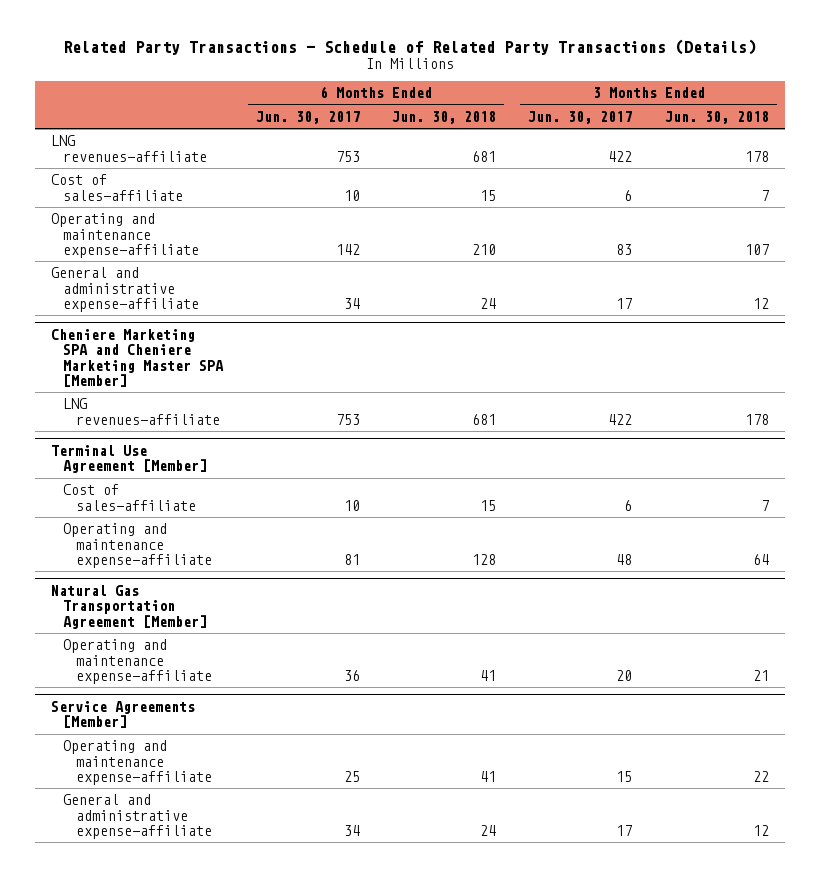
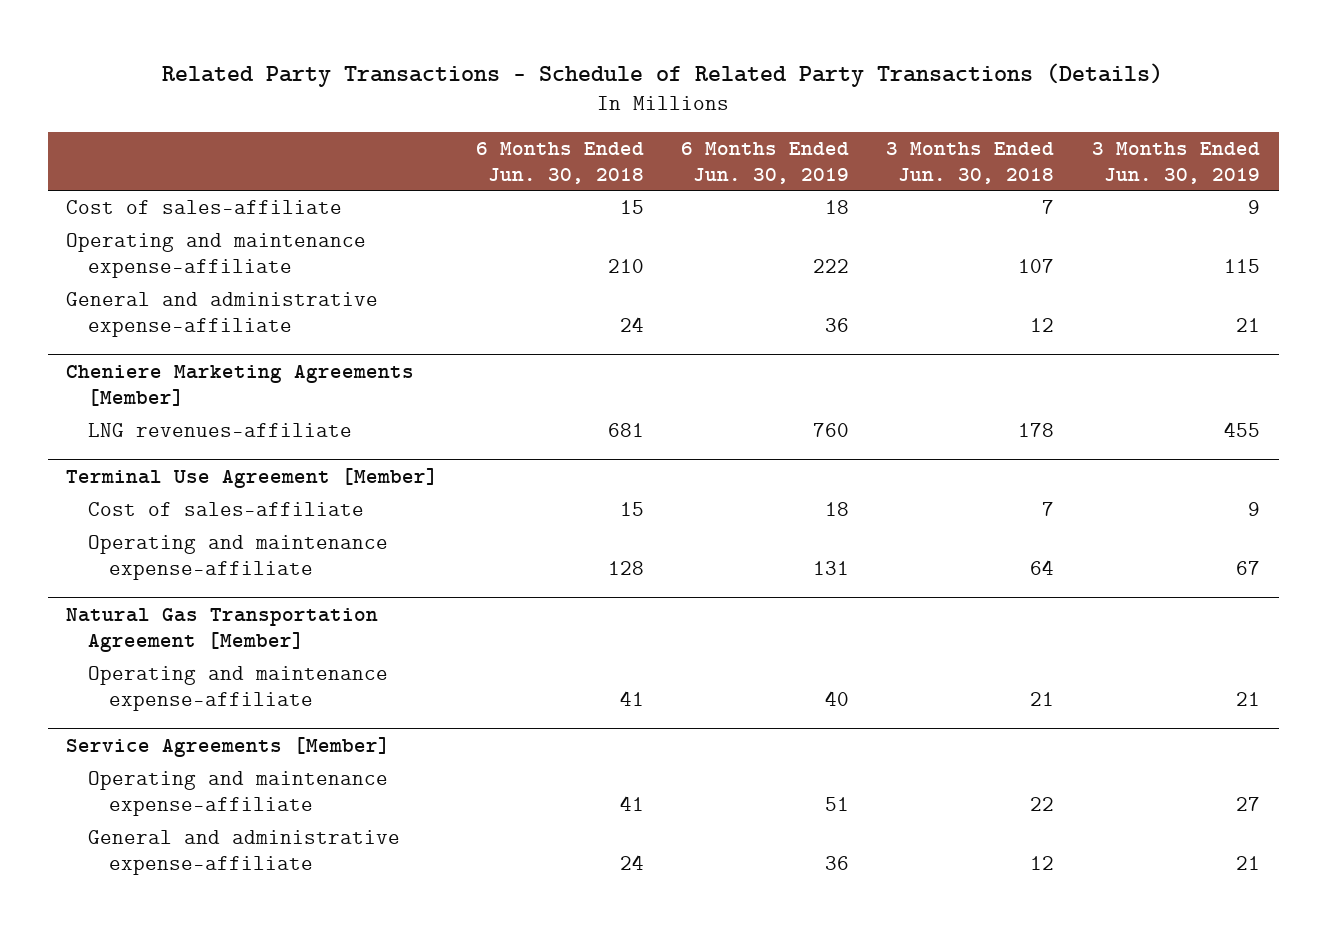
[255,110,360,124] Jun. 30, 2017 -> none
[528,110,633,124] Jun. 30, 2017 -> none
none -> [681,141,850,184] 6 Months Ended Jun. 30, 2019
none -> [1091,141,1260,184] 3 Months Ended Jun. 30, 2019
[51,135,208,162] LNG revenues-affiliate -> none
[51,328,225,387] Cheniere Marketing SPA and Cheniere Marketing Master SPA [Member] -> [66,364,415,406] Cheniere Marketing Agreements [Member]

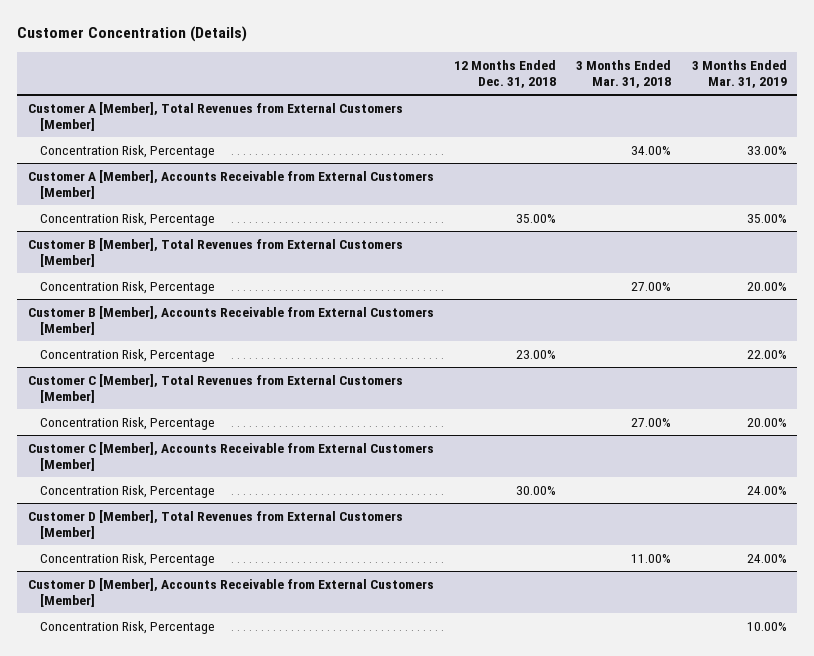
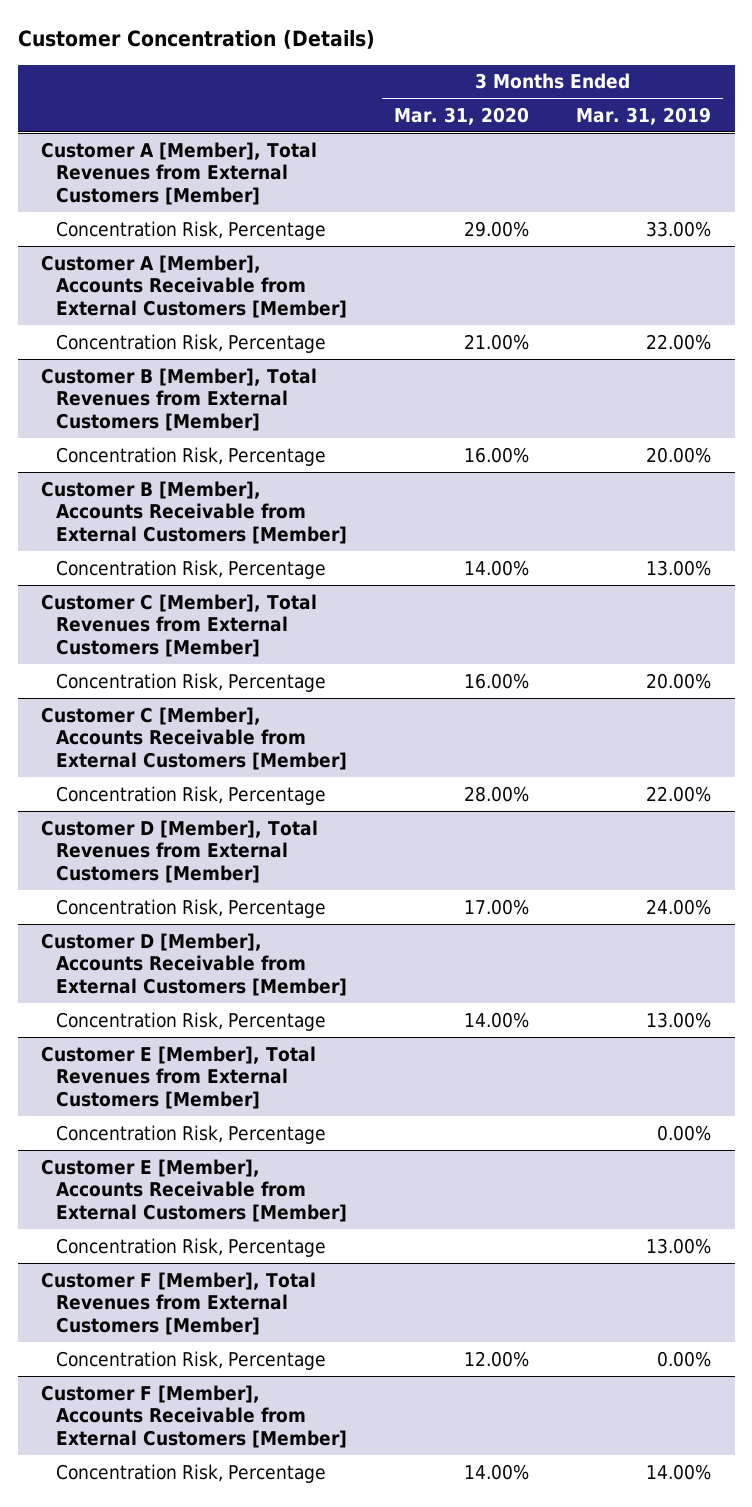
[453,59,556,88] 12 Months Ended Dec. 31, 2018 -> none
[576,59,672,88] 3 Months Ended Mar. 31, 2018 -> none
none -> [394,106,530,125] Mar. 31, 2020
[746,213,787,223] 35.00% -> [646,333,712,350] 22.00%
[746,349,787,359] 22.00% -> [646,559,712,576] 13.00%
[746,485,787,495] 24.00% -> [646,785,712,802] 22.00%
[746,621,787,631] 10.00% -> [646,1011,712,1028] 13.00%
none -> [41,1045,317,1110] Customer E [Member], Total Revenues from External Customers [Member]
none -> [56,1124,327,1144] Concentration Risk, Percentage
none -> [41,1158,348,1223] Customer E [Member], Accounts Receivable from External Customers [Member]
none -> [56,1237,327,1257] Concentration Risk, Percentage
none -> [41,1271,317,1336] Customer F [Member], Total Revenues from External Customers [Member]
none -> [56,1350,327,1370] Concentration Risk, Percentage
none -> [41,1384,348,1449] Customer F [Member], Accounts Receivable from External Customers [Member]
none -> [56,1463,327,1483] Concentration Risk, Percentage

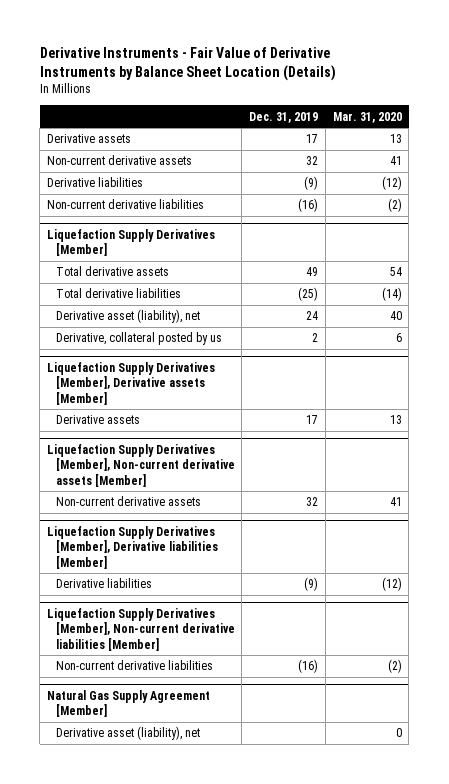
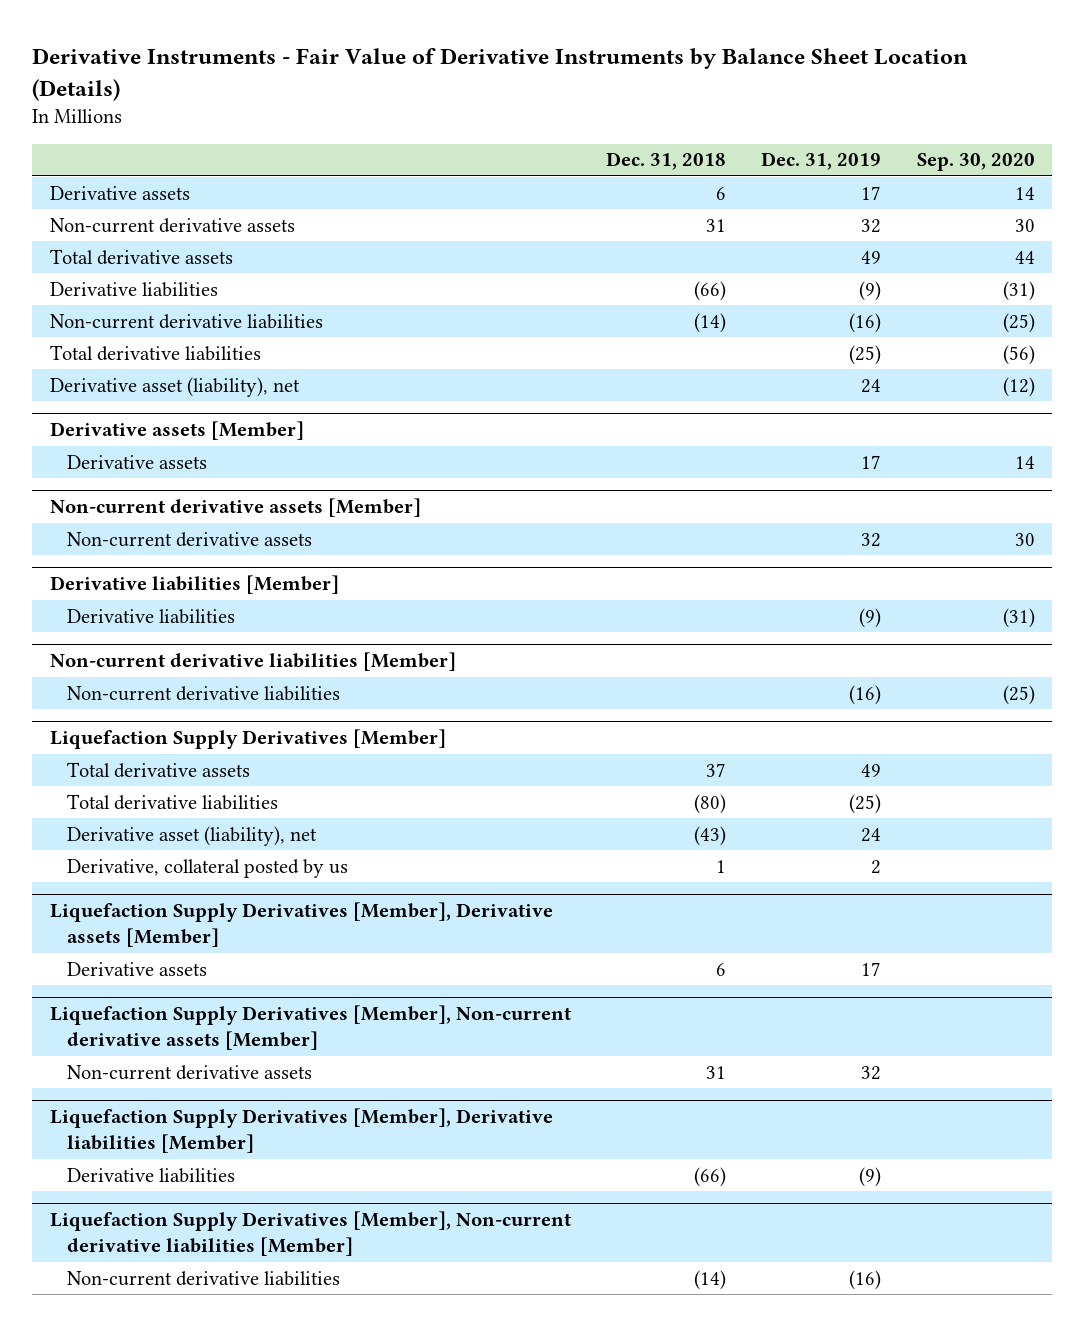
[332,111,402,123] Mar. 31, 2020 -> none
none -> [606,152,727,171] Dec. 31, 2018
none -> [916,153,1035,172] Sep. 30, 2020
none -> [49,248,233,265] Total derivative assets
none -> [49,344,261,361] Total derivative liabilities
none -> [49,376,300,397] Derivative asset (liability), net
none -> [49,421,304,441] Derivative assets [Member]
none -> [67,454,208,469] Derivative assets
none -> [49,498,421,518] Non-current derivative assets [Member]
none -> [67,531,313,547] Non-current derivative assets
none -> [49,575,339,595] Derivative liabilities [Member]
none -> [67,608,236,624] Derivative liabilities
none -> [49,652,456,672] Non-current derivative liabilities [Member]
none -> [67,685,341,701] Non-current derivative liabilities
[46,689,210,718] Natural Gas Supply Agreement [Member] -> none
[55,726,200,741] Derivative asset (liability), net -> none

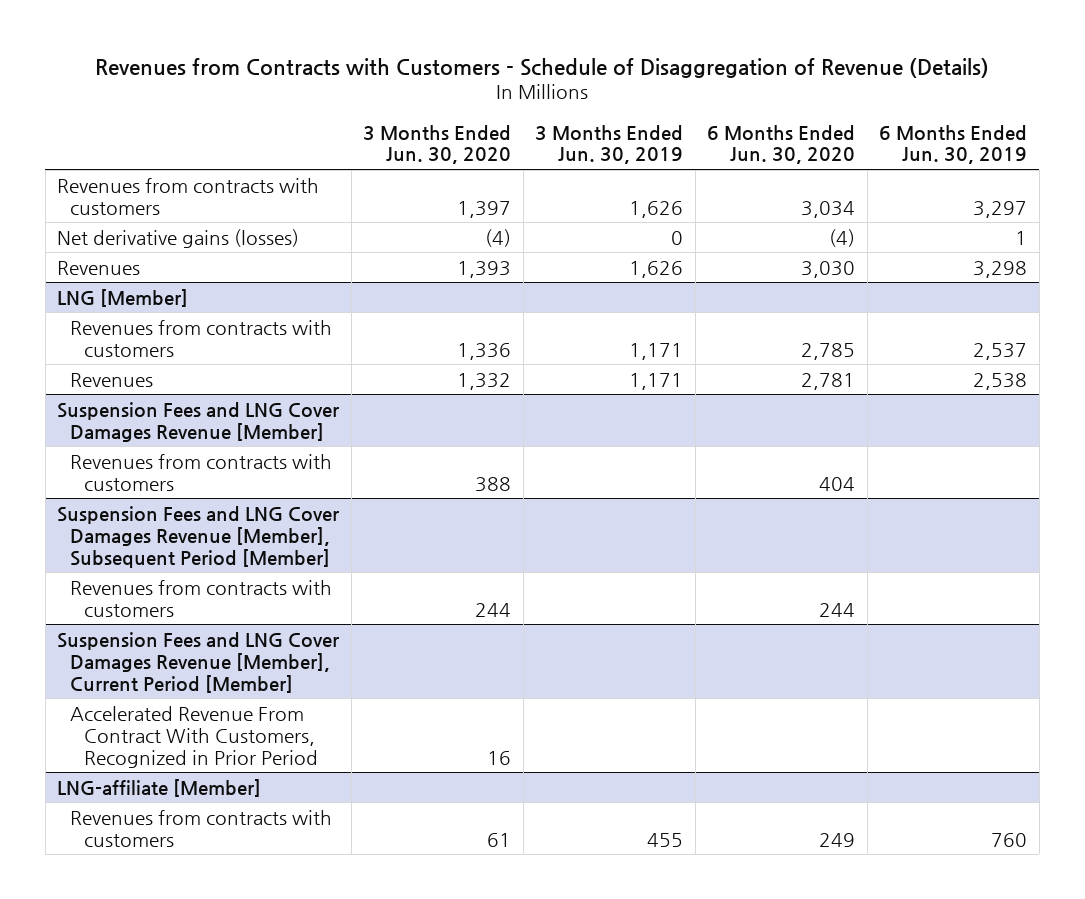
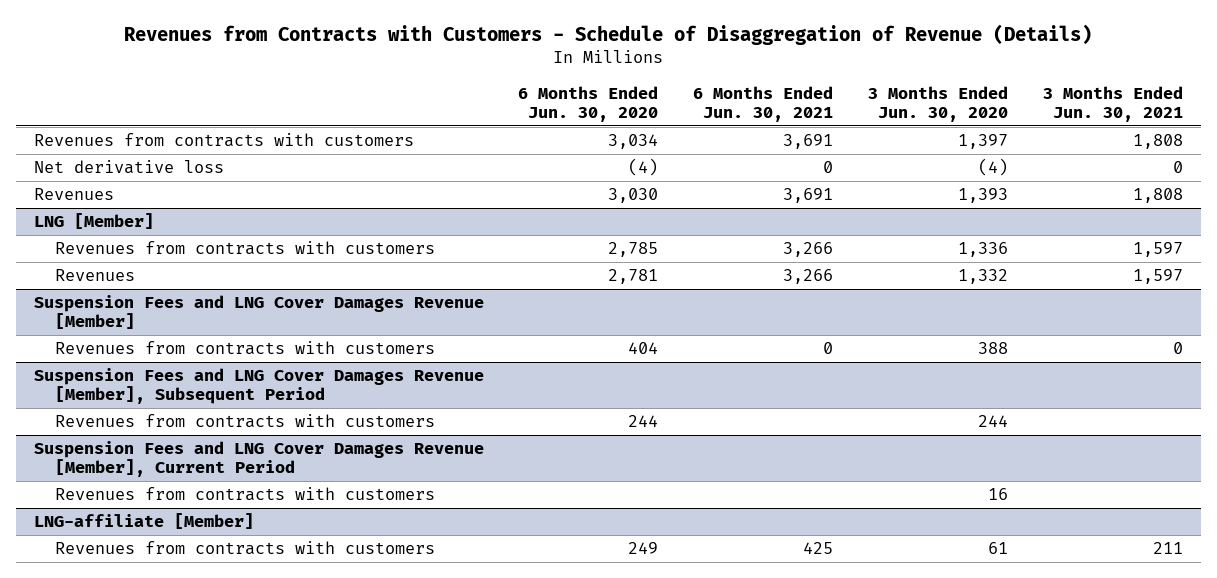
[535,124,684,165] 3 Months Ended Jun. 30, 2019 -> none
[879,124,1028,165] 6 Months Ended Jun. 30, 2019 -> none
none -> [693,86,834,123] 6 Months Ended Jun. 30, 2021
none -> [1043,86,1184,123] 3 Months Ended Jun. 30, 2021
[57,228,300,248] Net derivative gains (losses) -> [33,160,224,175] Net derivative loss
[57,505,340,568] Suspension Fees and LNG Cover Damages Revenue [Member], Subsequent Period [Member] -> [33,368,484,405] Suspension Fees and LNG Cover Damages Revenue [Member], Subsequent Period
[70,705,318,768] Accelerated Revenue From Contract With Customers, Recognized in Prior Period -> none
[57,631,340,693] Suspension Fees and LNG Cover Damages Revenue [Member], Current Period [Member] -> [33,441,484,478] Suspension Fees and LNG Cover Damages Revenue [Member], Current Period
none -> [54,487,435,502] Revenues from contracts with customers

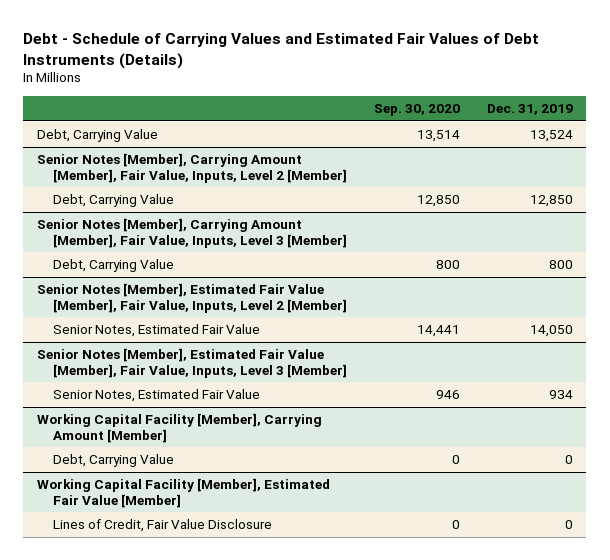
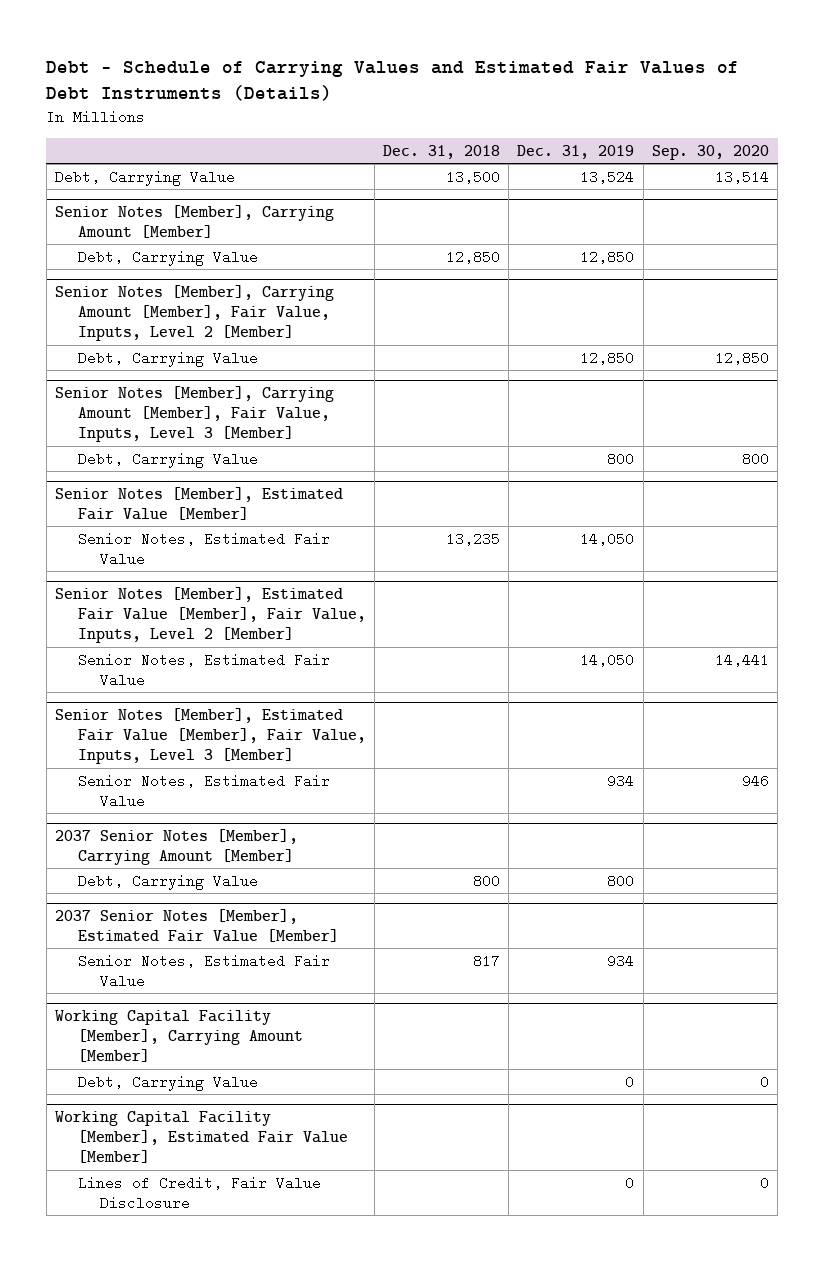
none -> [383,145,501,160] Dec. 31, 2018
none -> [55,204,335,239] Senior Notes [Member], Carrying Amount [Member]
none -> [77,249,258,266] Debt, Carrying Value
none -> [55,486,344,521] Senior Notes [Member], Estimated Fair Value [Member]
none -> [77,531,330,566] Senior Notes, Estimated Fair Value
none -> [55,828,299,866] 2037 Senior Notes [Member], Carrying Amount [Member]
none -> [77,873,258,890] Debt, Carrying Value
none -> [55,908,339,943] 2037 Senior Notes [Member], Estimated Fair Value [Member]
none -> [77,953,330,988] Senior Notes, Estimated Fair Value

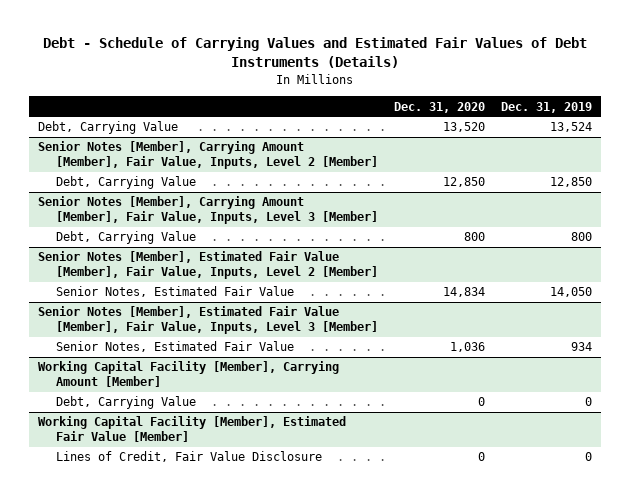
[383,145,501,160] Dec. 31, 2018 -> none
[651,145,769,161] Sep. 30, 2020 -> none
none -> [394,101,486,113] Dec. 31, 2020
[55,204,335,239] Senior Notes [Member], Carrying Amount [Member] -> none
[77,249,258,266] Debt, Carrying Value -> none
[55,486,344,521] Senior Notes [Member], Estimated Fair Value [Member] -> none
[77,531,330,566] Senior Notes, Estimated Fair Value -> none
[55,828,299,866] 2037 Senior Notes [Member], Carrying Amount [Member] -> none
[77,873,258,890] Debt, Carrying Value -> none
[55,908,339,943] 2037 Senior Notes [Member], Estimated Fair Value [Member] -> none
[77,953,330,988] Senior Notes, Estimated Fair Value -> none

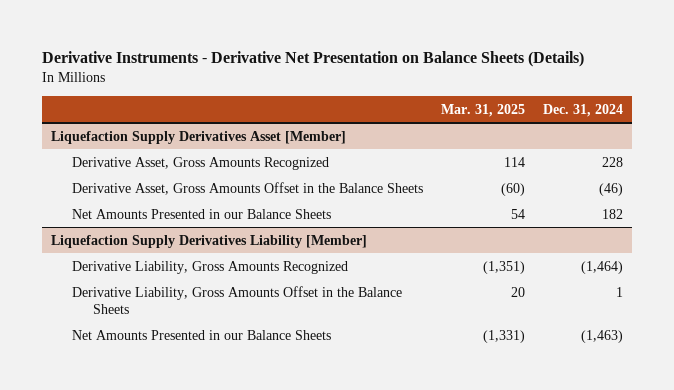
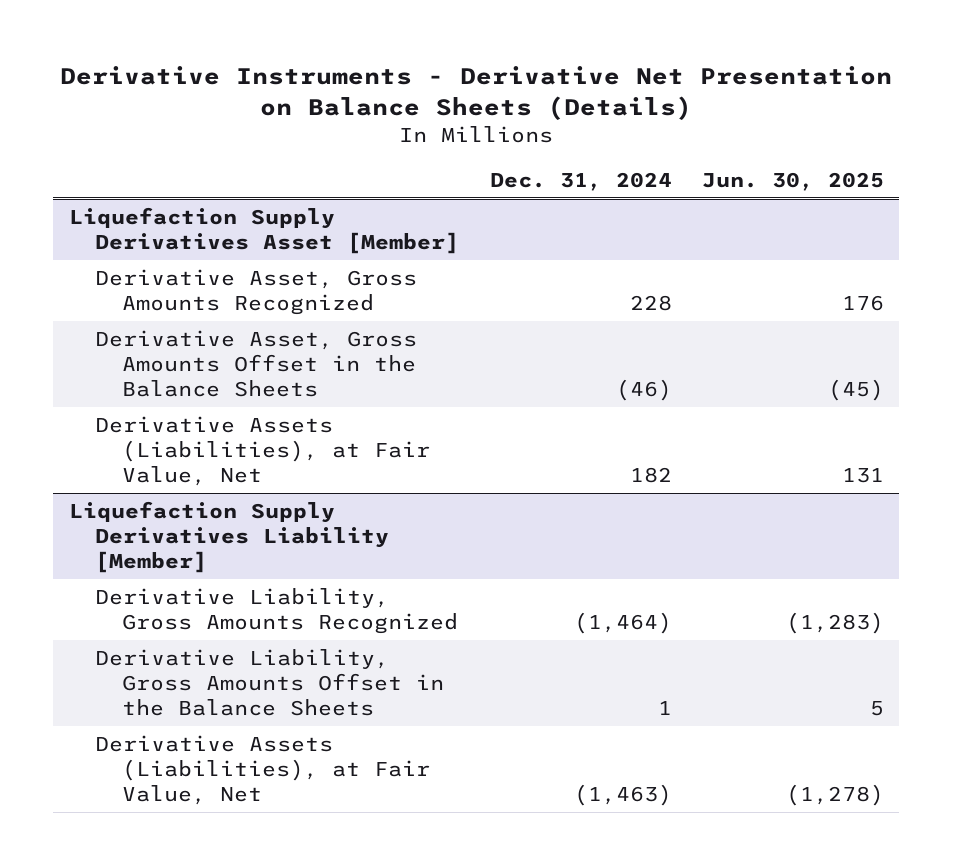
[441,103,526,117] Mar. 31, 2025 -> none
none -> [702,171,885,191] Jun. 30, 2025
[72,208,332,219] Net Amounts Presented in our Balance Sheets -> [95,416,431,486] Derivative Assets (Liabilities), at Fair Value, Net
[72,329,332,340] Net Amounts Presented in our Balance Sheets -> [95,735,431,805] Derivative Assets (Liabilities), at Fair Value, Net

